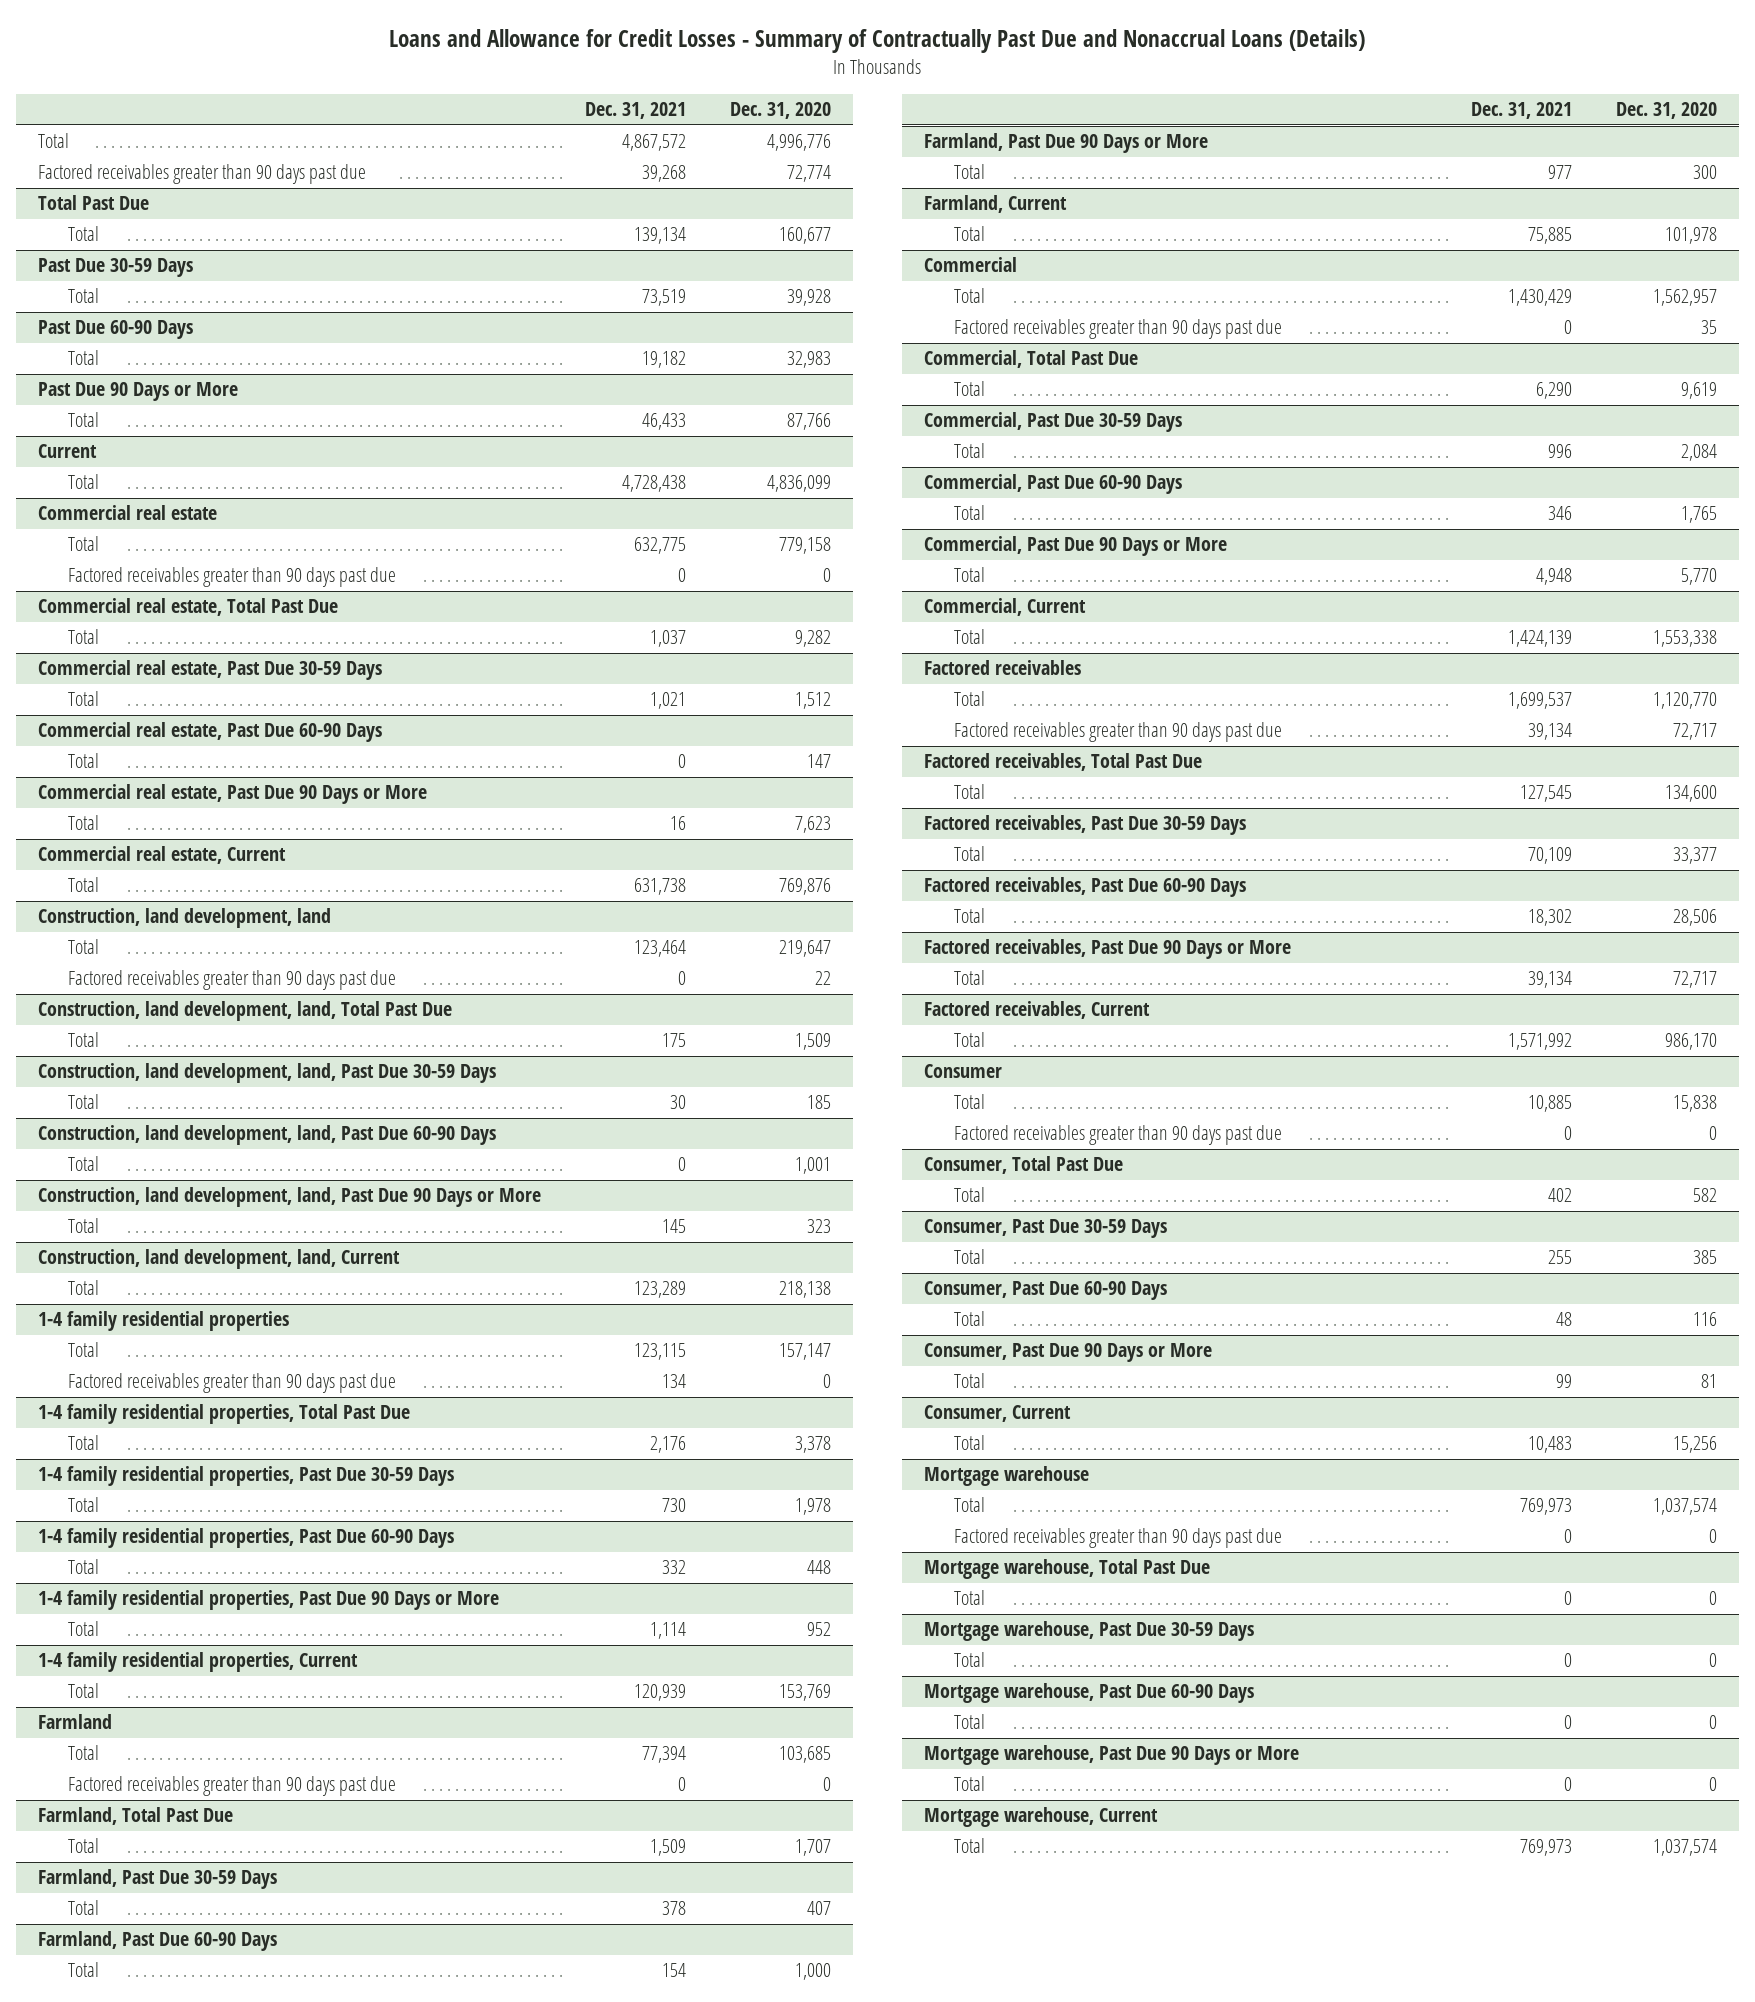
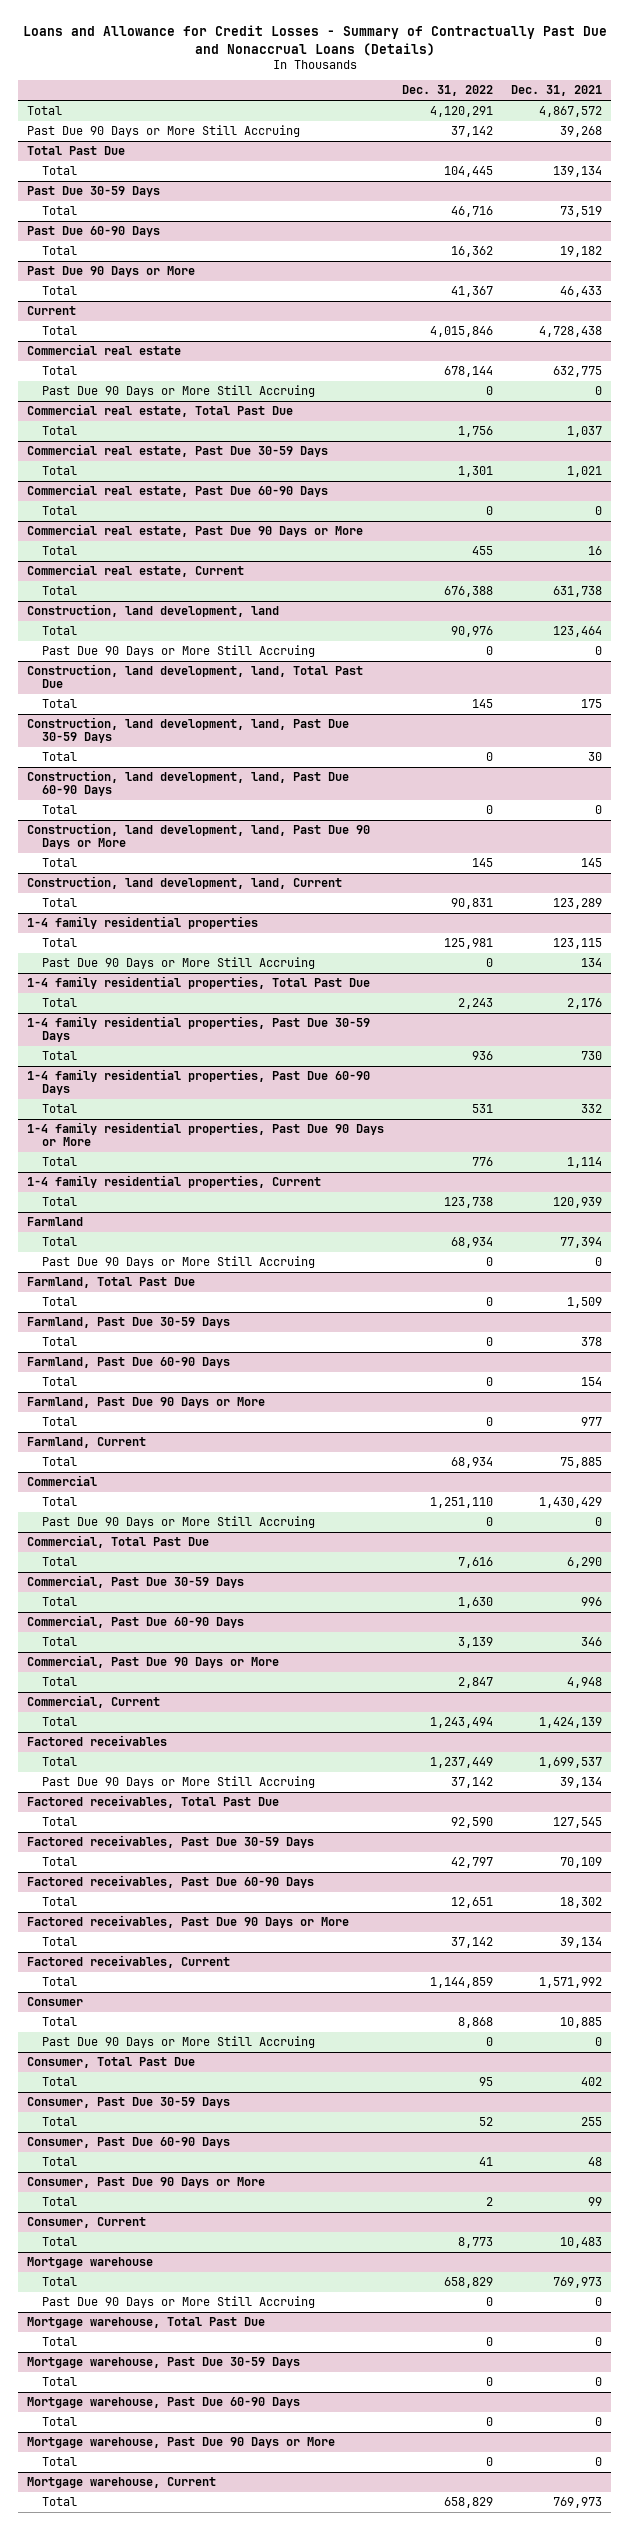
[729,102,831,120] Dec. 31, 2020 -> none
none -> [402,85,494,97] Dec. 31, 2022
[37,164,366,185] Factored receivables greater than 90 days past due -> [27,125,301,138] Past Due 90 Days or More Still Accruing
[67,567,396,588] Factored receivables greater than 90 days past due -> none
none -> [42,385,316,398] Past Due 90 Days or More Still Accruing
[67,970,396,991] Factored receivables greater than 90 days past due -> none
none -> [42,645,316,658] Past Due 90 Days or More Still Accruing
[67,1373,396,1394] Factored receivables greater than 90 days past due -> [42,957,316,970] Past Due 90 Days or More Still Accruing
[67,1776,396,1797] Factored receivables greater than 90 days past due -> none
none -> [42,1256,316,1269] Past Due 90 Days or More Still Accruing
[954,319,1283,340] Factored receivables greater than 90 days past due -> none
none -> [42,1516,316,1529] Past Due 90 Days or More Still Accruing
[954,722,1283,743] Factored receivables greater than 90 days past due -> [42,1776,316,1789] Past Due 90 Days or More Still Accruing
[954,1125,1283,1146] Factored receivables greater than 90 days past due -> none
none -> [42,2036,316,2049] Past Due 90 Days or More Still Accruing
[954,1528,1283,1549] Factored receivables greater than 90 days past due -> none
none -> [42,2296,316,2309] Past Due 90 Days or More Still Accruing

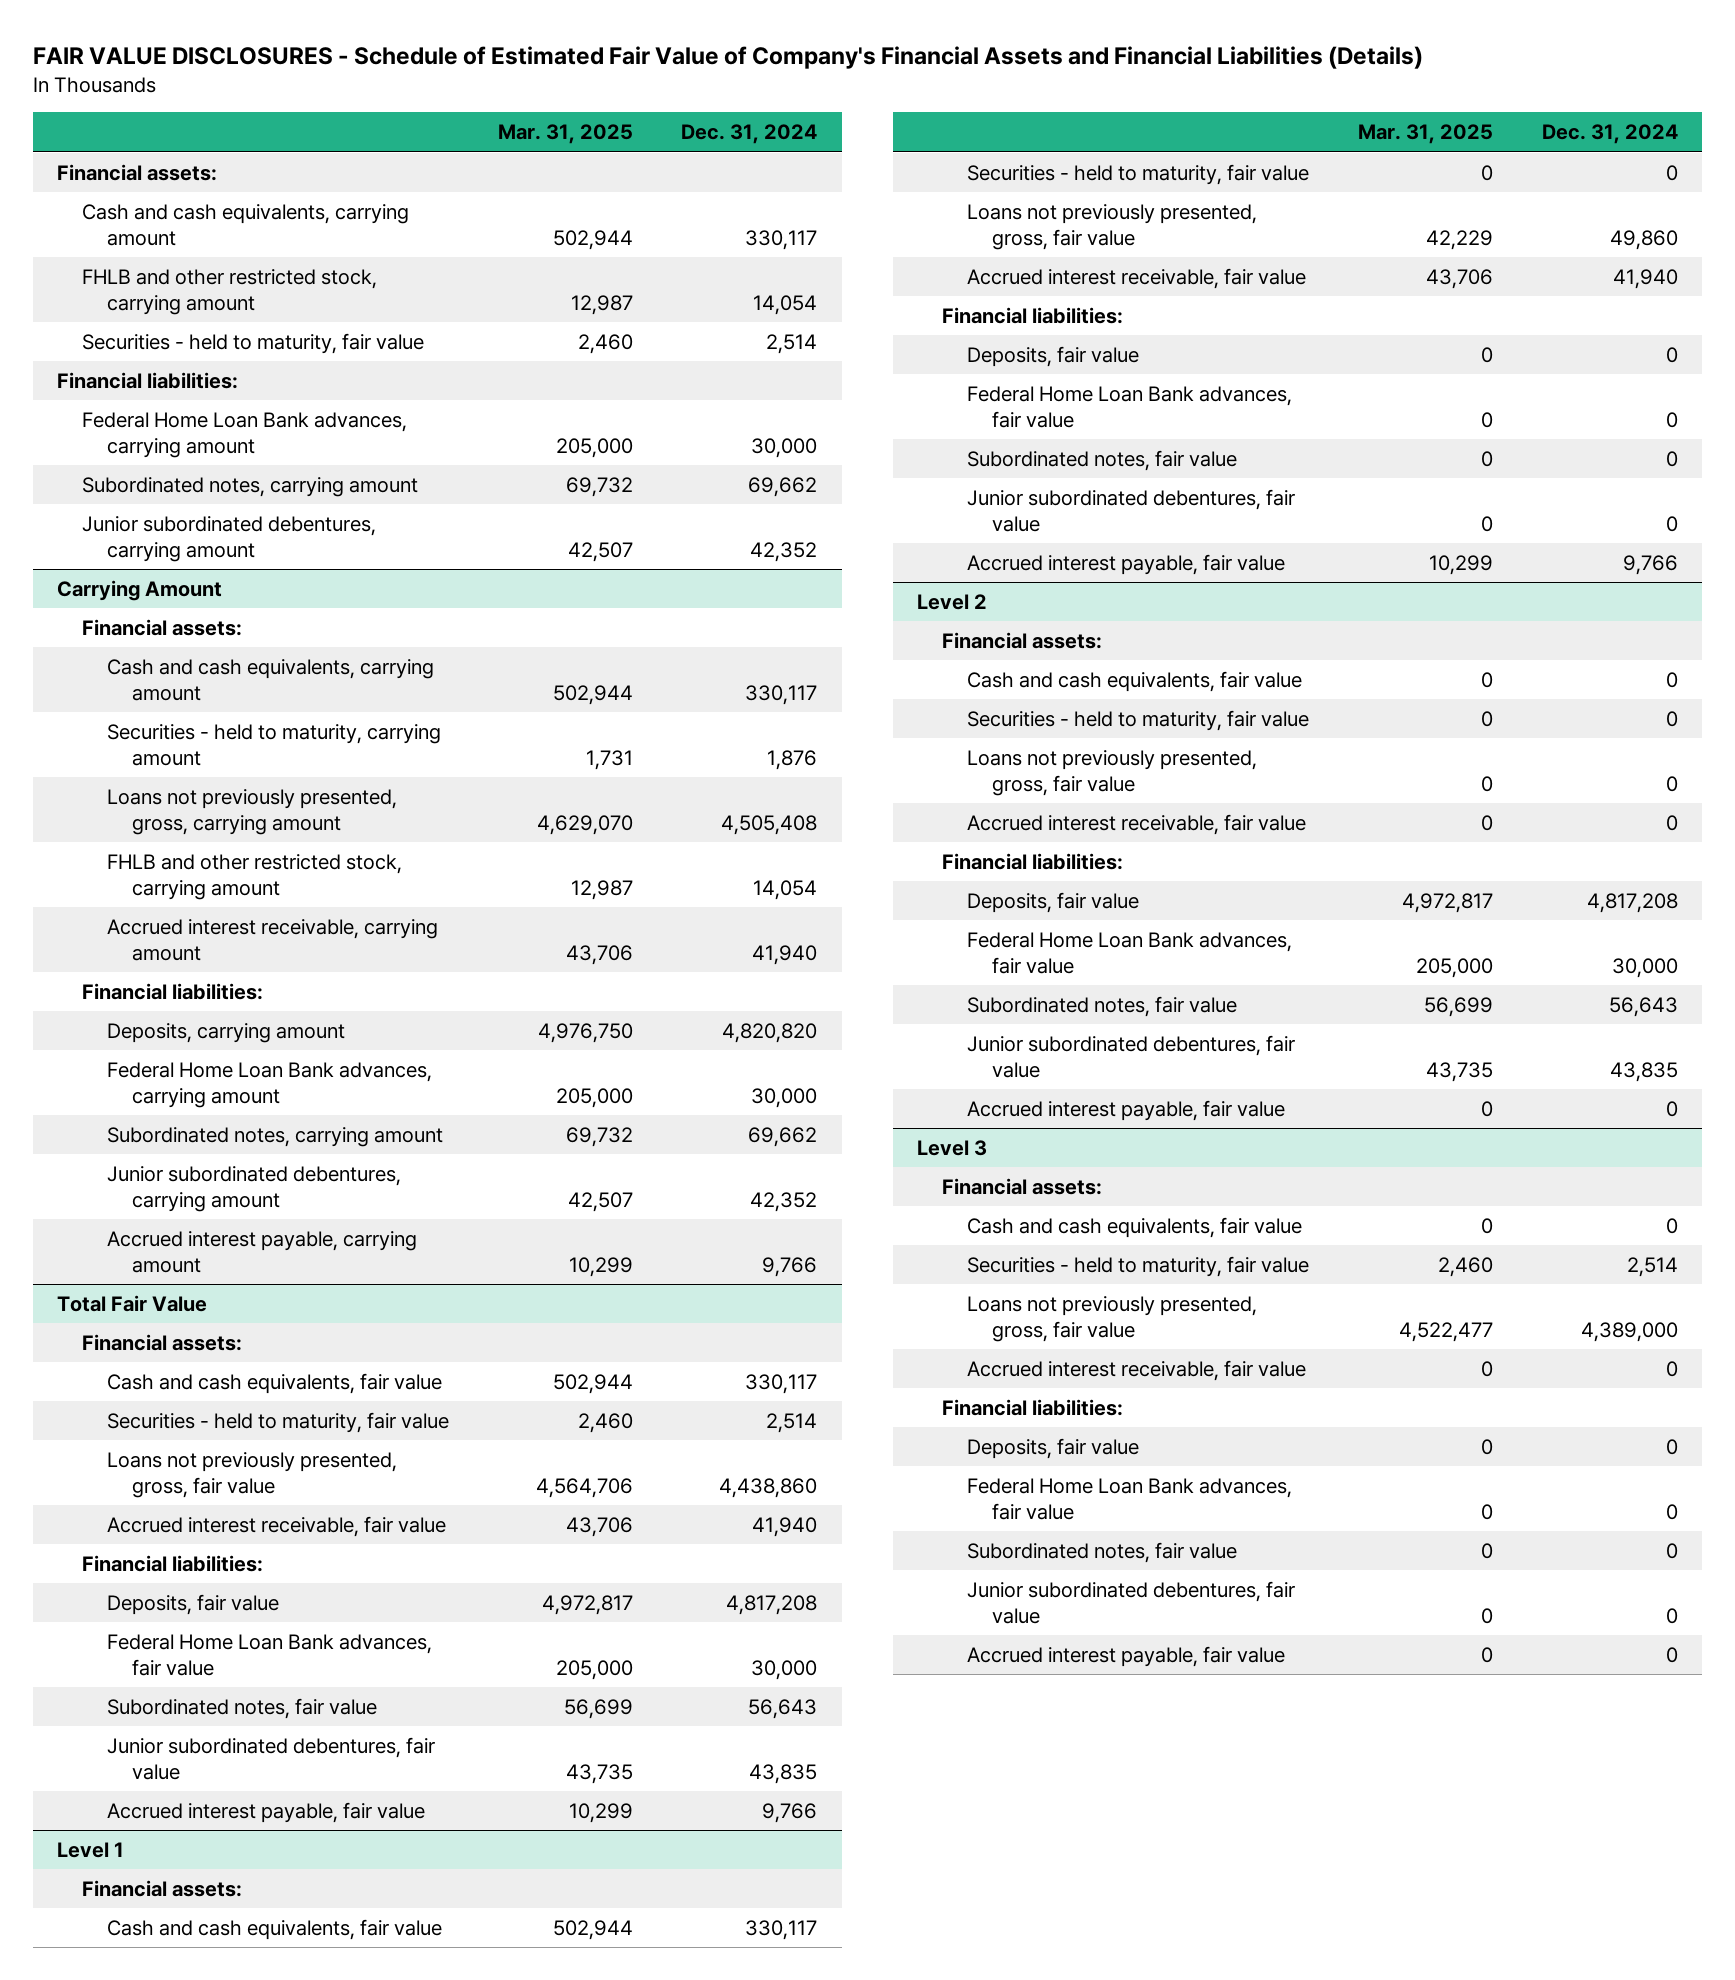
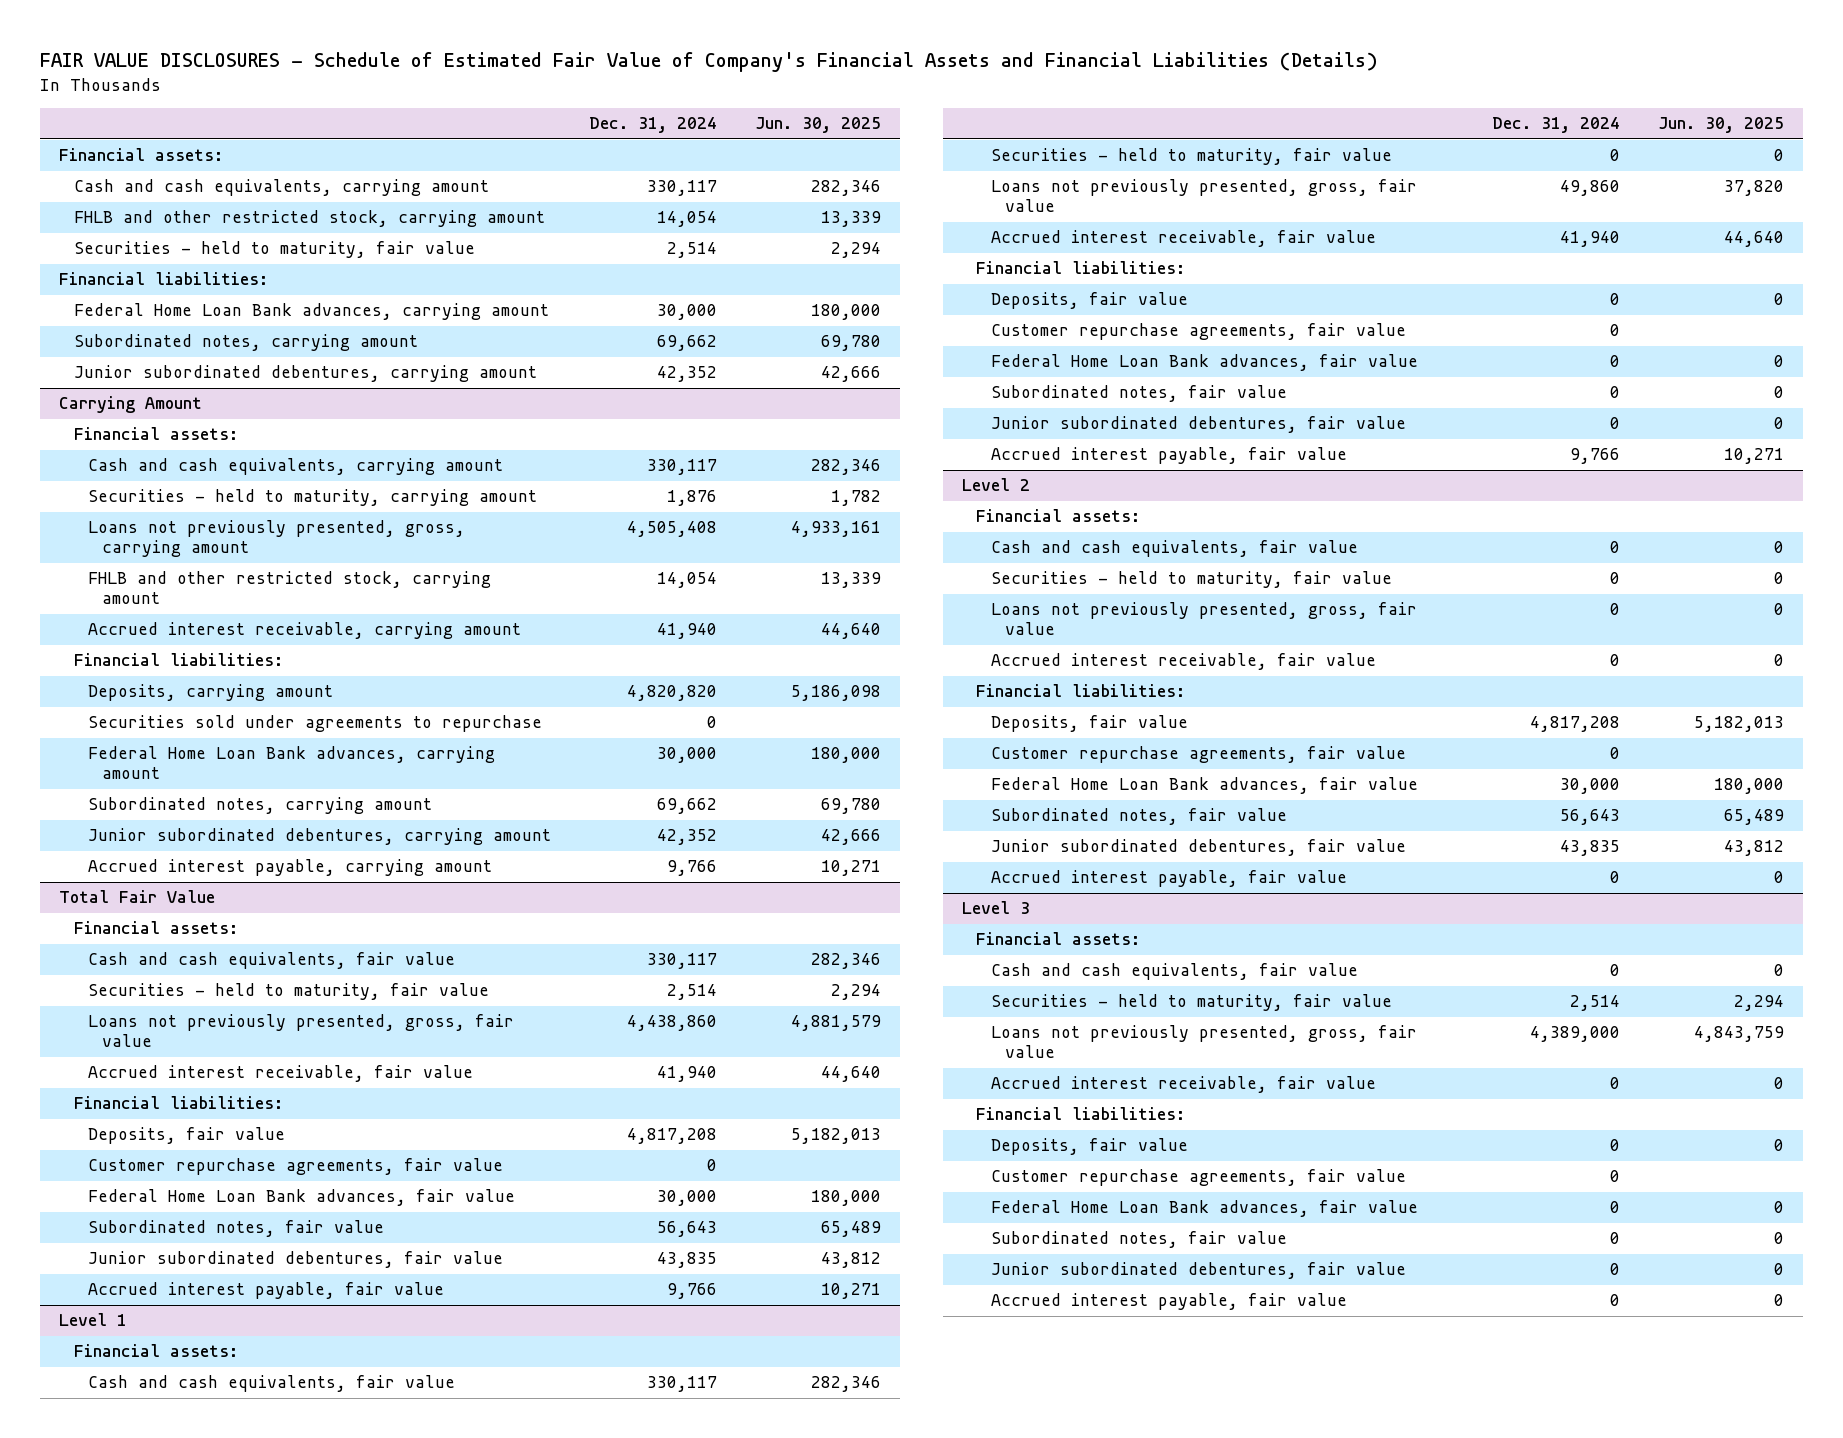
[497,124,633,145] Mar. 31, 2025 -> none
none -> [754,117,881,134] Jun. 30, 2025
none -> [87,715,542,733] Securities sold under agreements to repurchase
none -> [87,1158,503,1176] Customer repurchase agreements, fair value
none -> [990,323,1406,341] Customer repurchase agreements, fair value
none -> [990,746,1406,764] Customer repurchase agreements, fair value
none -> [990,1169,1406,1187] Customer repurchase agreements, fair value

